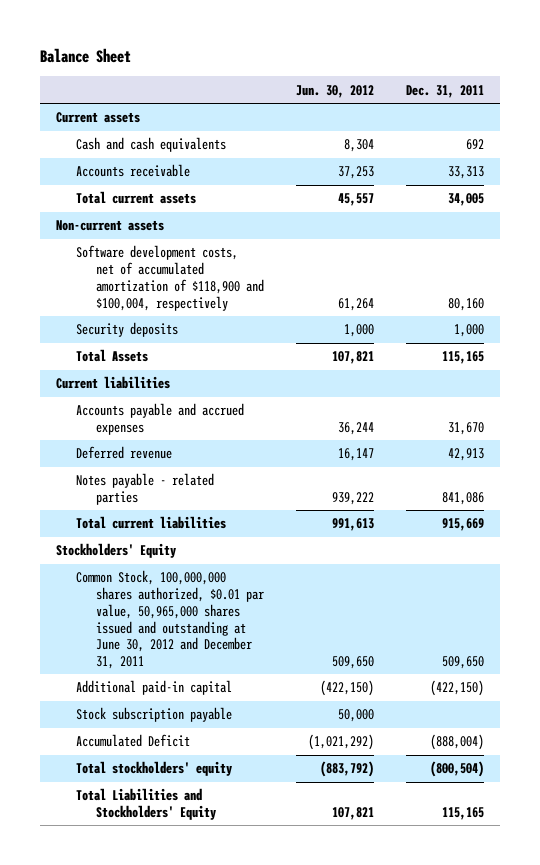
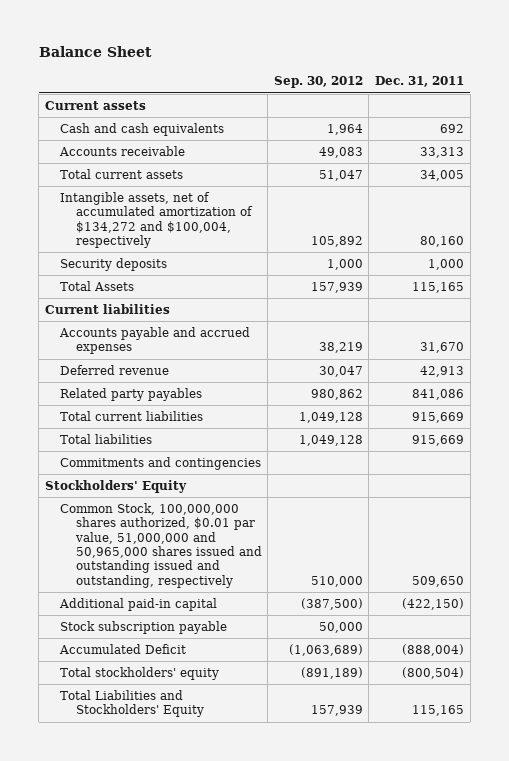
[296,84,375,98] Jun. 30, 2012 -> none
none -> [273,76,363,89] Sep. 30, 2012
[56,220,165,232] Non-current assets -> none
[76,245,265,311] Software development costs, net of accumulated amortization of $118,900 and $100,004, respectively -> [60,191,253,249] Intangible assets, net of accumulated amortization of $134,272 and $100,004, respectively
[76,473,215,506] Notes payable - related parties -> [60,387,203,401] Related party payables
none -> [60,433,153,444] Total liabilities
none -> [60,456,262,470] Commitments and contingencies
[76,570,265,670] Common Stock, 100,000,000 shares authorized, $0.01 par value, 50,965,000 shares issued and outstanding at June 30, 2012 and December 31, 2011 -> [60,502,262,588] Common Stock, 100,000,000 shares authorized, $0.01 par value, 51,000,000 and 50,965,000 shares issued and outstanding issued and outstanding, respectively

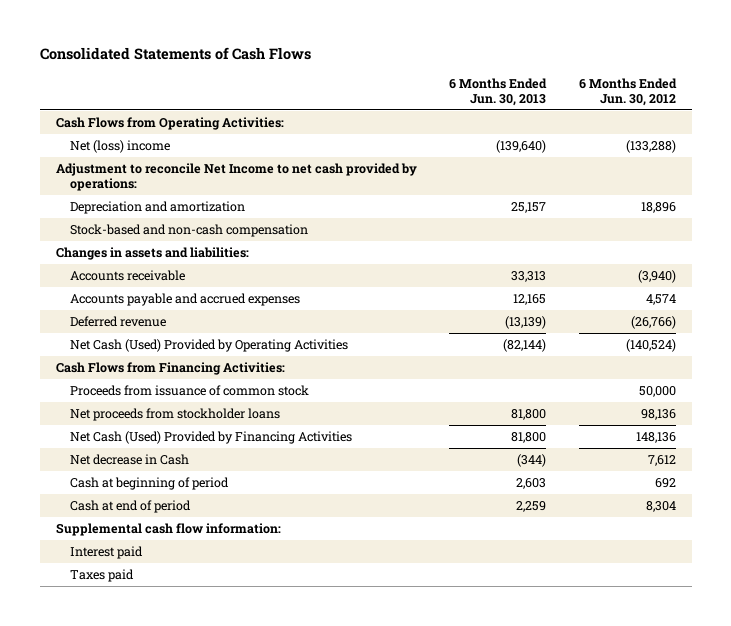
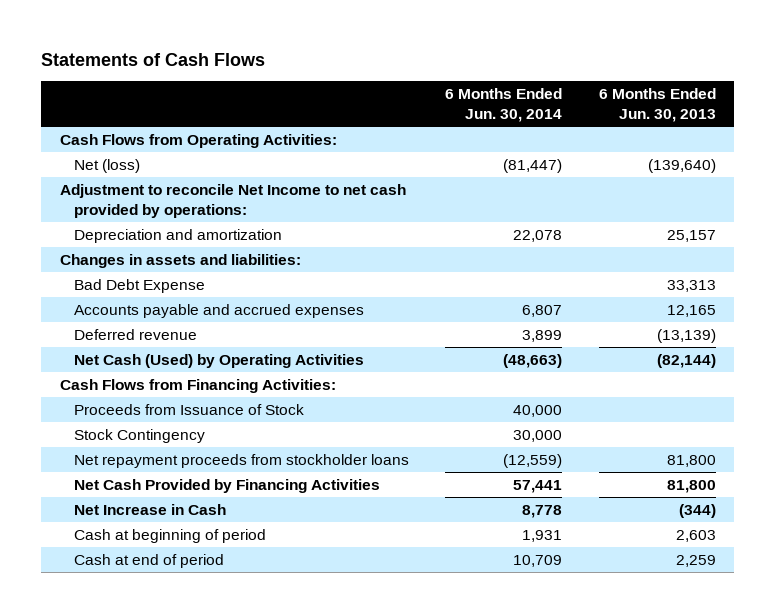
[39,47,311,61] Consolidated Statements of Cash Flows -> [41,52,266,66] Statements of Cash Flows
[578,77,677,106] 6 Months Ended Jun. 30, 2012 -> none
none -> [445,88,563,123] 6 Months Ended Jun. 30, 2014
[70,139,171,153] Net (loss) income -> [73,158,140,173] Net (loss)
[70,223,309,237] Stock-based and non-cash compensation -> none
[70,269,186,281] Accounts receivable -> [73,278,205,293] Bad Debt Expense
[70,338,349,352] Net Cash (Used) Provided by Operating Activities -> [73,353,364,368] Net Cash (Used) by Operating Activities
[70,384,310,396] Proceeds from issuance of common stock -> [73,403,304,415] Proceeds from Issuance of Stock
none -> [73,428,205,443] Stock Contingency
[70,407,281,421] Net proceeds from stockholder loans -> [73,453,409,468] Net repayment proceeds from stockholder loans
[70,430,353,444] Net Cash (Used) Provided by Financing Activities -> [73,478,380,493] Net Cash Provided by Financing Activities
[70,453,190,465] Net decrease in Cash -> [73,503,226,515] Net Increase in Cash
[55,522,281,536] Supplemental cash flow information: -> none
[70,545,144,559] Interest paid -> none
[70,568,135,582] Taxes paid -> none

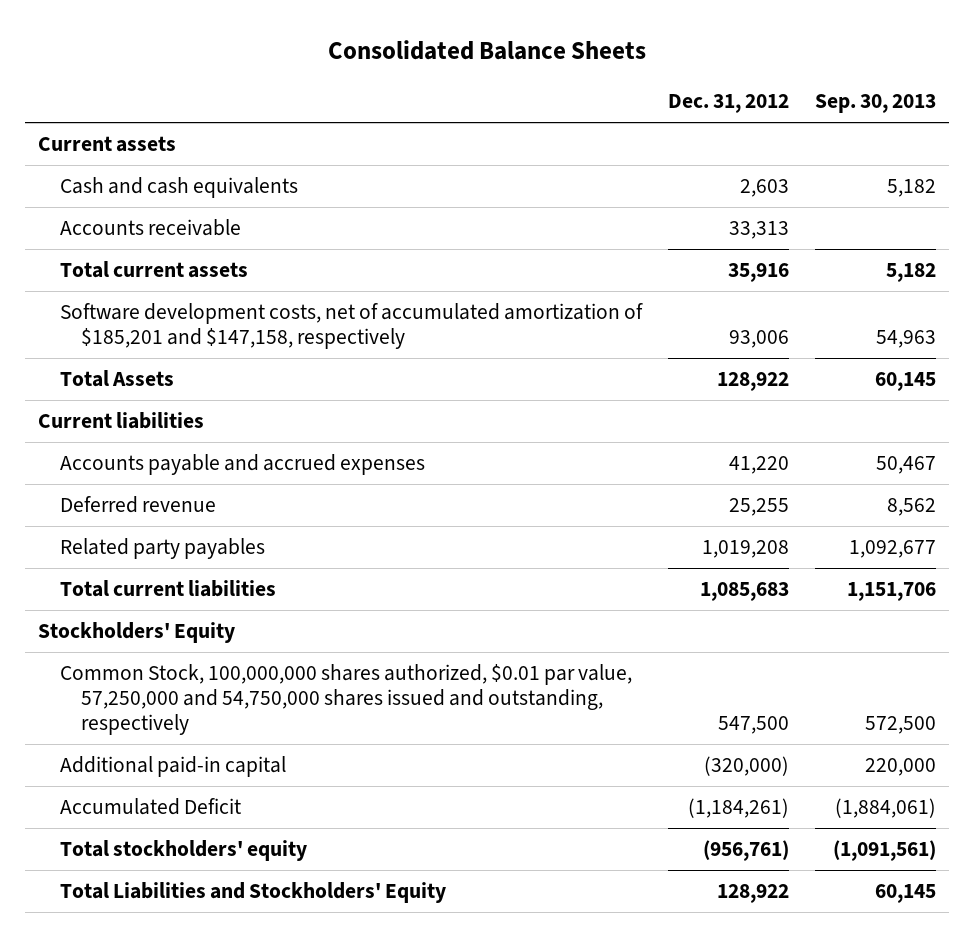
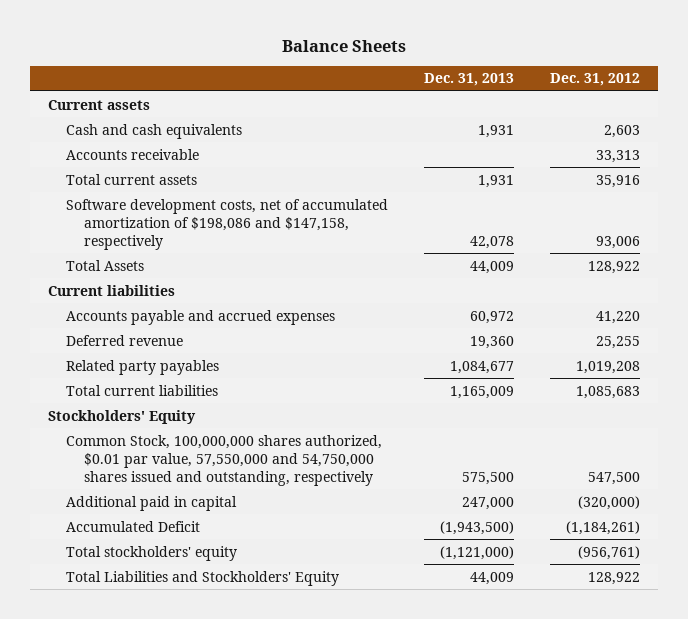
[328,39,647,60] Consolidated Balance Sheets -> [281,39,406,52] Balance Sheets
[815,94,937,114] Sep. 30, 2013 -> none
none -> [424,73,515,87] Dec. 31, 2013
[59,302,643,349] Software development costs, net of accumulated amortization of $185,201 and $147,158, respectively -> [65,198,388,250] Software development costs, net of accumulated amortization of $198,086 and $147,158, respectively
[59,663,632,735] Common Stock, 100,000,000 shares authorized, $0.01 par value, 57,250,000 and 54,750,000 shares issued and outstanding, respectively -> [65,434,382,486] Common Stock, 100,000,000 shares authorized, $0.01 par value, 57,550,000 and 54,750,000 shares issued and outstanding, respectively
[59,755,286,777] Additional paid-in capital -> [65,495,237,511] Additional paid in capital

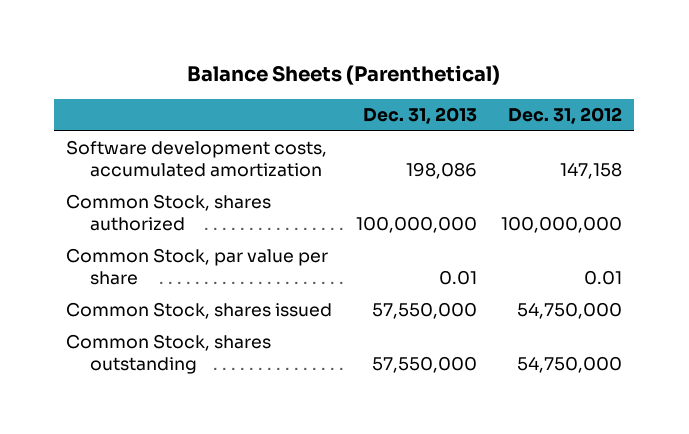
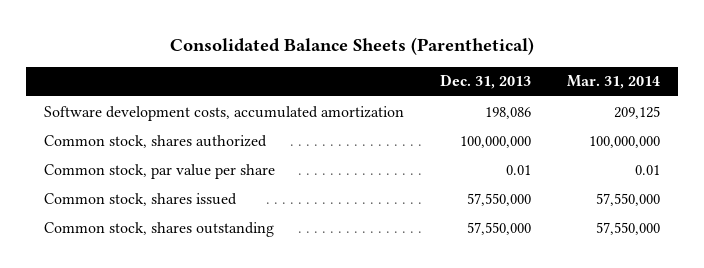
[187,65,501,86] Balance Sheets (Parenthetical) -> [169,36,534,55] Consolidated Balance Sheets (Parenthetical)
[508,106,623,124] Dec. 31, 2012 -> none
none -> [567,75,661,90] Mar. 31, 2014
[66,194,272,231] Common Stock, shares authorized -> [43,134,267,148] Common stock, shares authorized
[66,248,329,285] Common Stock, par value per share -> [43,163,275,179] Common stock, par value per share
[66,302,333,320] Common Stock, shares issued -> [43,192,237,206] Common stock, shares issued
[66,334,272,374] Common Stock, shares outstanding -> [43,221,274,237] Common stock, shares outstanding

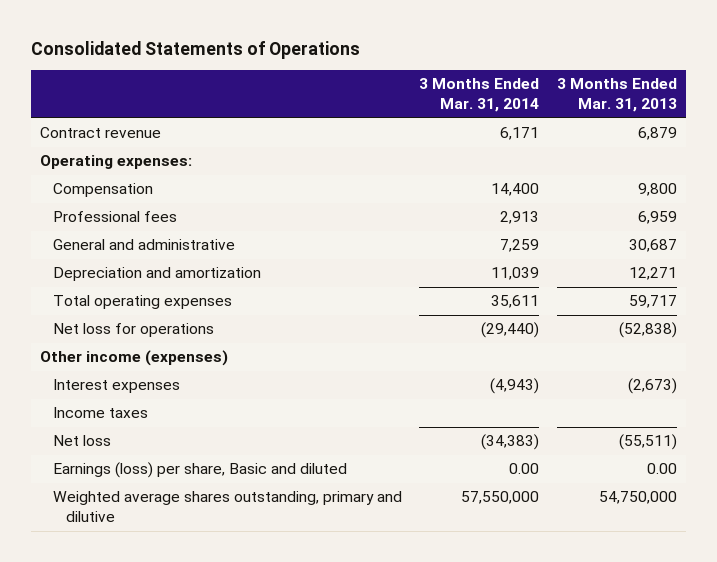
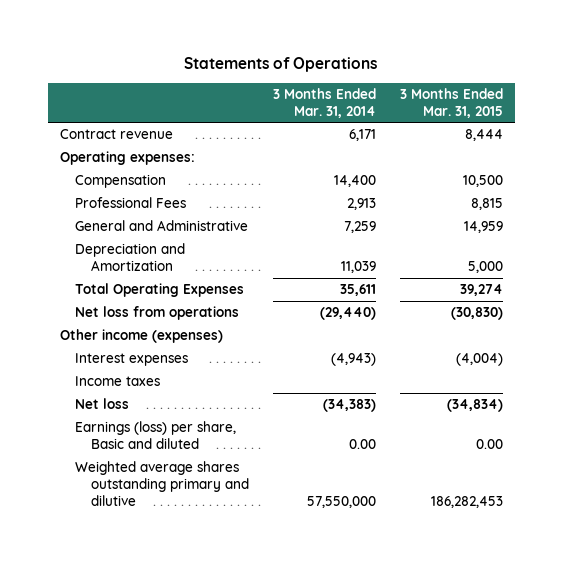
[30,40,360,59] Consolidated Statements of Operations -> [184,56,378,72] Statements of Operations
[557,78,678,113] 3 Months Ended Mar. 31, 2013 -> none
none -> [399,87,503,118] 3 Months Ended Mar. 31, 2015
[52,211,177,223] Professional fees -> [75,197,187,209] Professional Fees
[52,239,235,251] General and administrative -> [75,220,249,232] General and Administrative
[52,267,261,282] Depreciation and amortization -> [75,243,186,272] Depreciation and Amortization
[52,295,232,310] Total operating expenses -> [75,283,245,298] Total Operating Expenses
[52,323,214,338] Net loss for operations -> [75,306,240,321] Net loss from operations
[52,491,402,523] Weighted average shares outstanding, primary and dilutive -> [75,461,249,507] Weighted average shares outstanding primary and dilutive

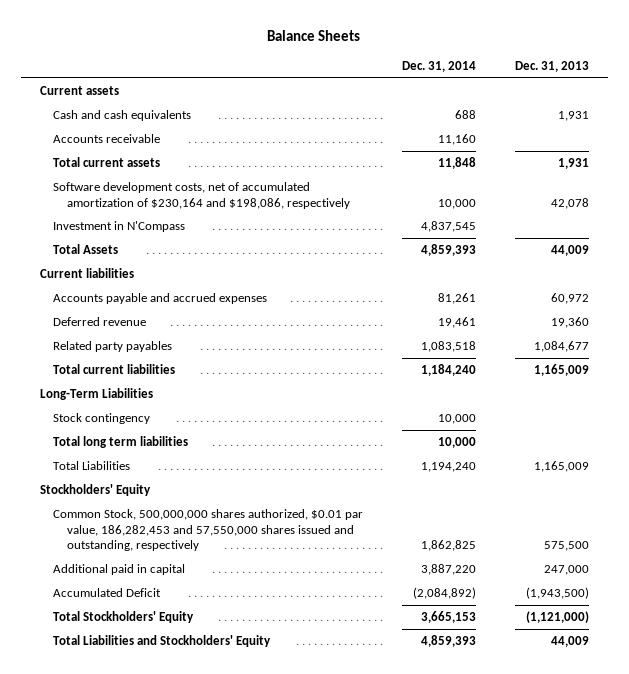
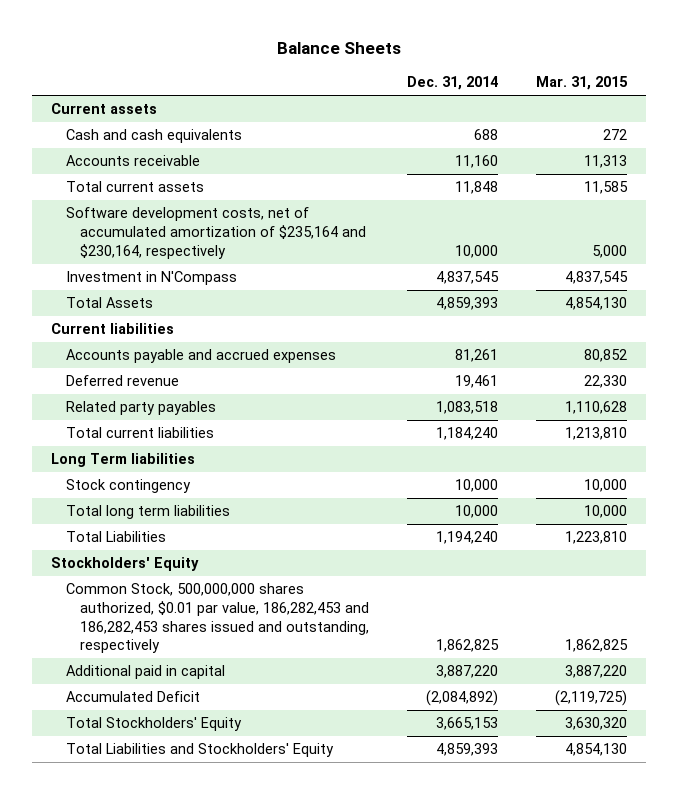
[514,61,589,73] Dec. 31, 2013 -> none
none -> [536,76,629,91] Mar. 31, 2015
[53,182,350,209] Software development costs, net of accumulated amortization of $230,164 and $198,086, respectively -> [65,207,367,259] Software development costs, net of accumulated amortization of $235,164 and $230,164, respectively
[40,388,154,401] Long-Term Liabilities -> [50,453,195,468] Long Term liabilities
[53,509,364,552] Common Stock, 500,000,000 shares authorized, $0.01 par value, 186,282,453 and 57,550,000 shares issued and outstanding, respectively -> [65,583,370,654] Common Stock, 500,000,000 shares authorized, $0.01 par value, 186,282,453 and 186,282,453 shares issued and outstanding, respectively

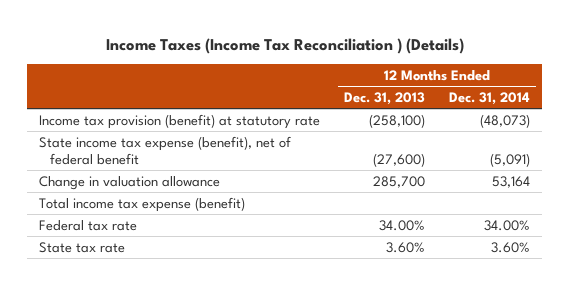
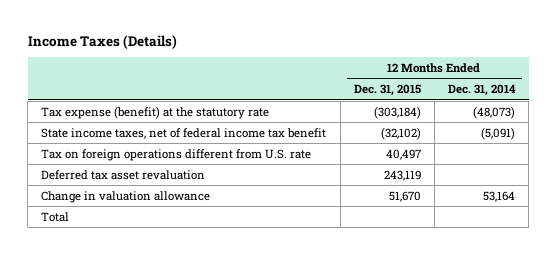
[105,37,464,54] Income Taxes (Income Tax Reconciliation ) (Details) -> [27,34,177,49] Income Taxes (Details)
[344,92,426,106] Dec. 31, 2013 -> none
none -> [353,84,421,97] Dec. 31, 2015
[39,113,321,129] Income tax provision (benefit) at statutory rate -> [41,105,270,119] Tax expense (benefit) at the statutory rate
[39,135,292,166] State income tax expense (benefit), net of federal benefit -> [41,127,327,139] State income taxes, net of federal income tax benefit
none -> [41,148,312,161] Tax on foreign operations different from U.S. rate
none -> [41,169,206,180] Deferred tax asset revaluation
[39,219,138,231] Federal tax rate -> none
[39,241,126,253] State tax rate -> none
[39,196,246,212] Total income tax expense (benefit) -> [41,211,70,222] Total

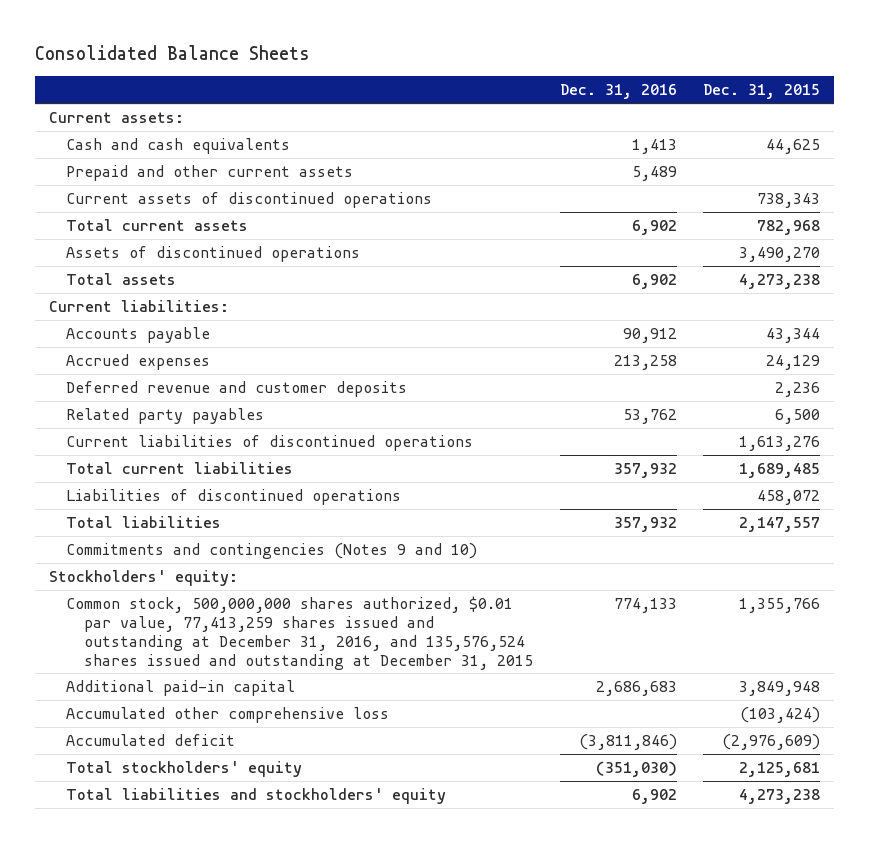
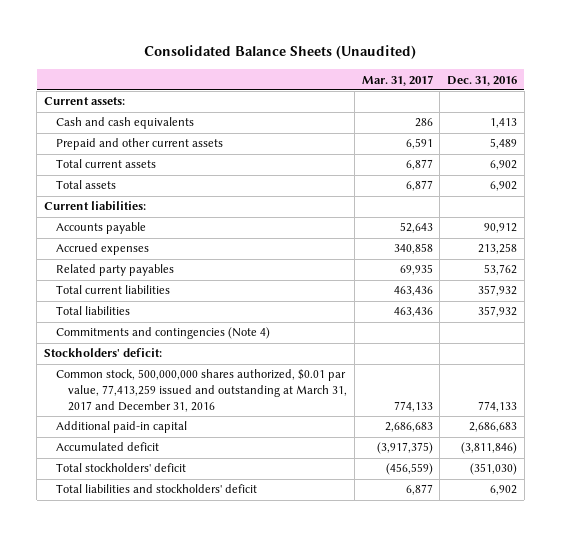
[35,45,311,61] Consolidated Balance Sheets -> [144,45,417,60] Consolidated Balance Sheets (Unaudited)
[703,84,821,100] Dec. 31, 2015 -> none
none -> [361,74,433,86] Mar. 31, 2017
[66,191,433,208] Current assets of discontinued operations -> none
[66,245,361,262] Assets of discontinued operations -> none
[66,380,408,397] Deferred revenue and customer deposits -> none
[66,434,474,451] Current liabilities of discontinued operations -> none
[66,488,402,505] Liabilities of discontinued operations -> none
[66,542,478,559] Commitments and contingencies (Notes 9 and 10) -> [56,327,271,340] Commitments and contingencies (Note 4)
[48,569,238,586] Stockholders' equity: -> [43,348,162,358] Stockholders' deficit:
[66,595,534,670] Common stock, 500,000,000 shares authorized, $0.01 par value, 77,413,259 shares issued and outstanding at December 31, 2016, and 135,576,524 shares issued and outstanding at December 31, 2015 -> [56,369,348,412] Common stock, 500,000,000 shares authorized, $0.01 par value, 77,413,259 issued and outstanding at March 31, 2017 and December 31, 2016
[66,706,390,723] Accumulated other comprehensive loss -> none
[66,760,303,777] Total stockholders' equity -> [56,463,187,473] Total stockholders' deficit
[66,787,447,804] Total liabilities and stockholders' equity -> [56,484,258,494] Total liabilities and stockholders' deficit

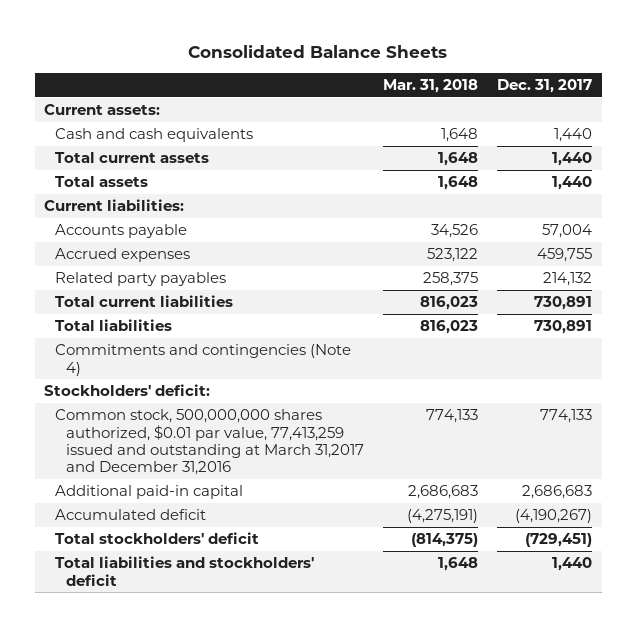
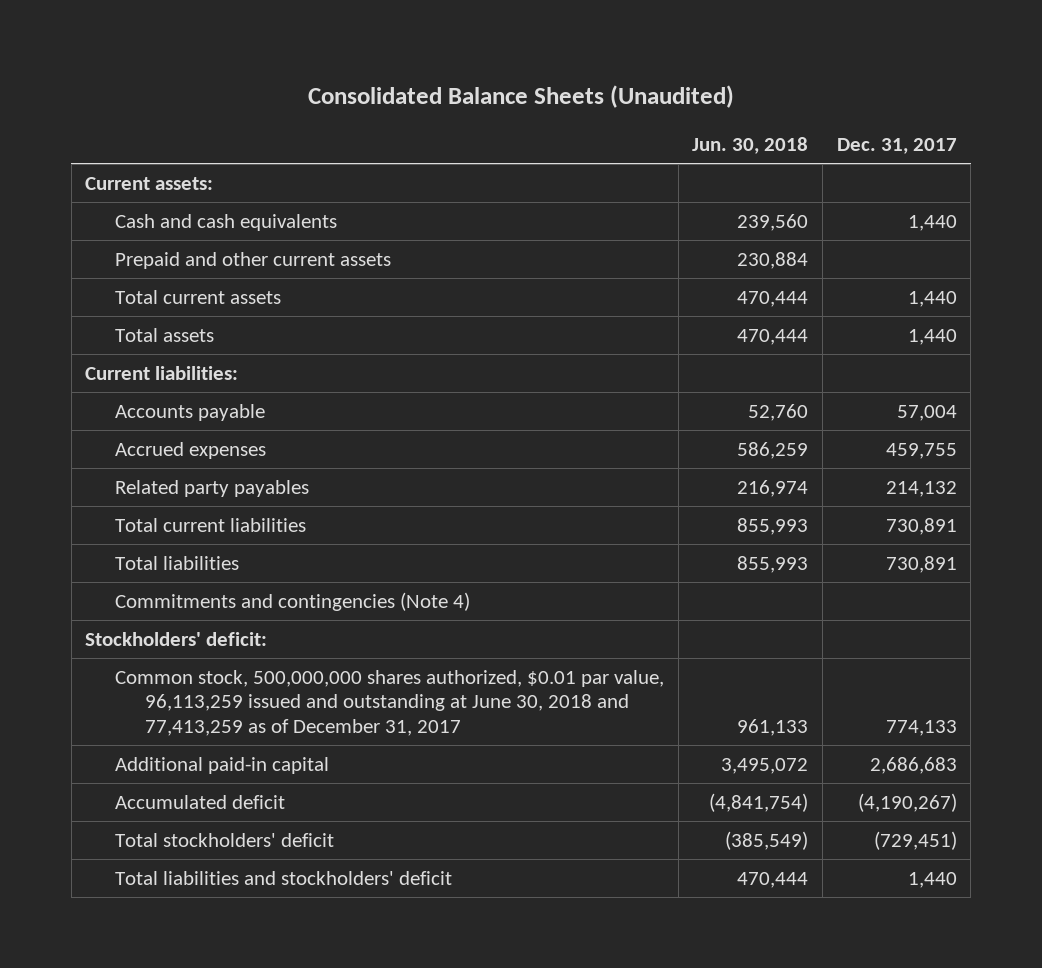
[188,45,448,59] Consolidated Balance Sheets -> [307,84,734,108] Consolidated Balance Sheets (Unaudited)
[383,79,479,94] Mar. 31, 2018 -> none
none -> [692,136,809,154] Jun. 30, 2018
none -> [114,251,391,269] Prepaid and other current assets
[55,409,365,476] Common stock, 500,000,000 shares authorized, $0.01 par value, 77,413,259 issued and outstanding at March 31,2017 and December 31,2016 -> [114,669,664,736] Common stock, 500,000,000 shares authorized, $0.01 par value, 96,113,259 issued and outstanding at June 30, 2018 and 77,413,259 as of December 31, 2017

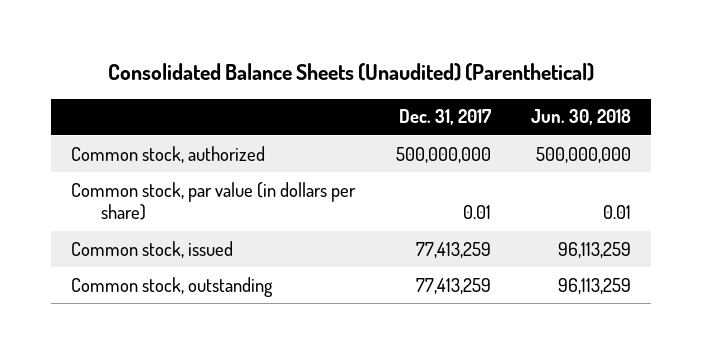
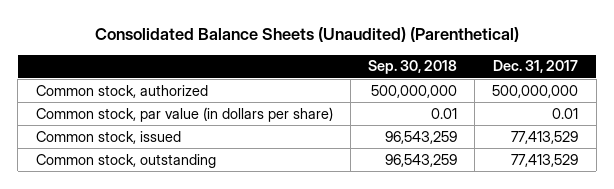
[531,109,632,126] Jun. 30, 2018 -> none
none -> [367,60,457,75] Sep. 30, 2018
[415,241,491,258] 77,413,259 -> [511,130,579,144] 77,413,529
[415,277,491,294] 77,413,259 -> [511,153,579,167] 77,413,529

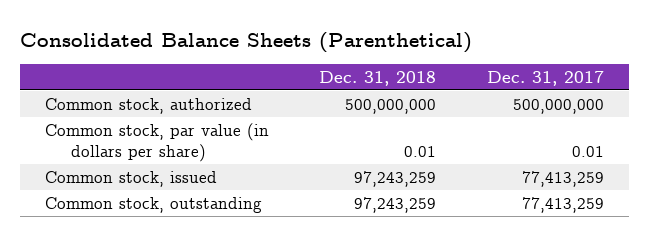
[94,27,519,43] Consolidated Balance Sheets (Unaudited) (Parenthetical) -> [20,31,473,53] Consolidated Balance Sheets (Parenthetical)
[367,60,457,75] Sep. 30, 2018 -> none
none -> [319,70,437,86] Dec. 31, 2018
[511,130,579,144] 77,413,529 -> [521,170,604,187] 77,413,259
[511,153,579,167] 77,413,529 -> [521,196,604,213] 77,413,259

